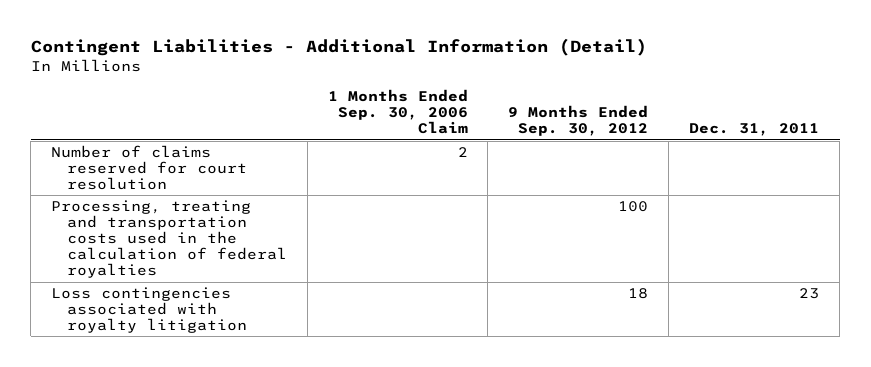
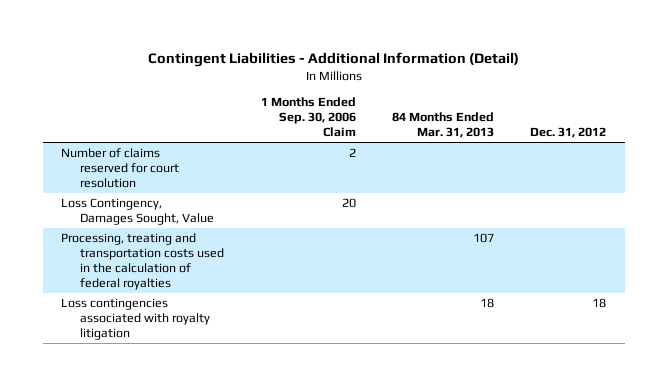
[508,105,649,137] 9 Months Ended Sep. 30, 2012 -> none
[689,123,820,137] Dec. 31, 2011 -> none
none -> [392,112,495,139] 84 Months Ended Mar. 31, 2013
none -> [530,127,607,139] Dec. 31, 2012
none -> [61,197,215,225] Loss Contingency, Damages Sought, Value

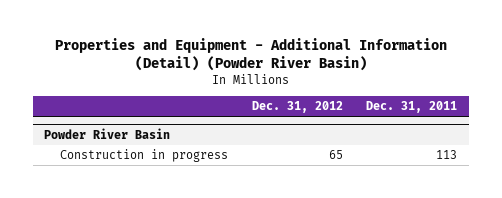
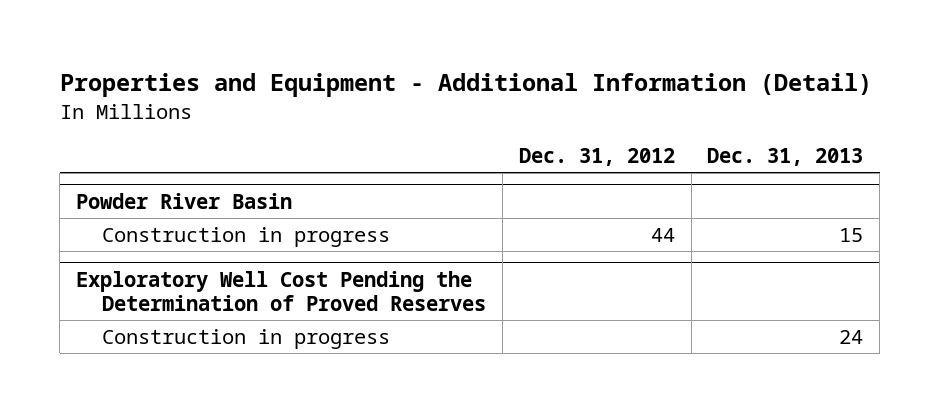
[54,38,447,72] Properties and Equipment - Additional Information (Detail) (Powder River Basin) -> [59,73,872,98] Properties and Equipment - Additional Information (Detail)
[366,100,458,113] Dec. 31, 2011 -> none
none -> [707,147,864,166] Dec. 31, 2013
[328,150,343,160] 65 -> [650,227,675,242] 44
none -> [76,270,487,311] Exploratory Well Cost Pending the Determination of Proved Reserves
none -> [102,328,391,349] Construction in progress

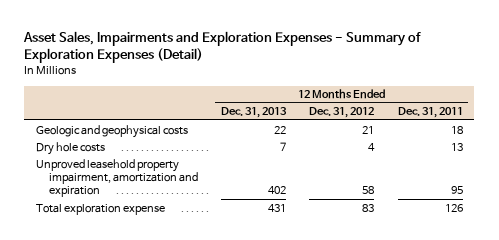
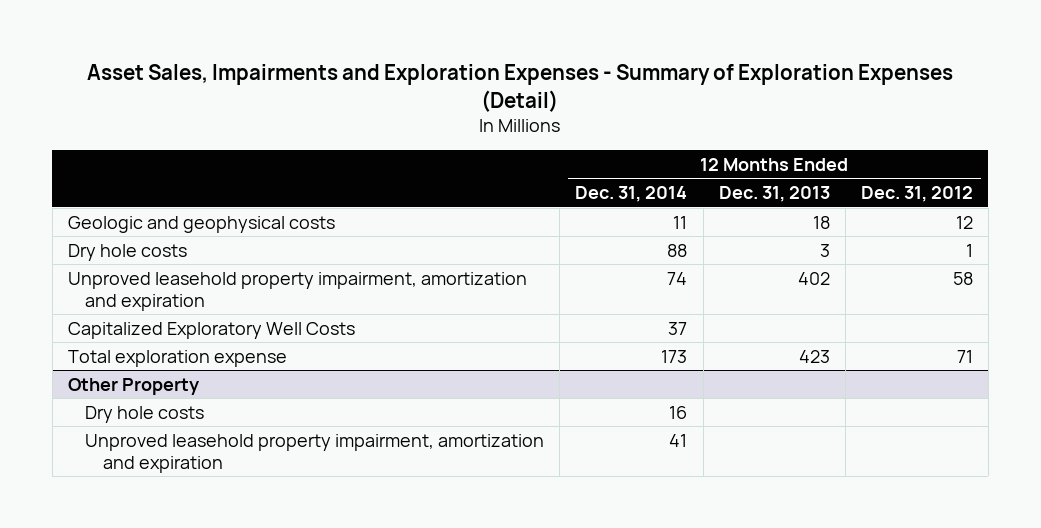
[397,107,463,119] Dec. 31, 2011 -> none
none -> [575,185,688,202] Dec. 31, 2014
[274,125,287,134] 22 -> [812,215,830,229] 18
[362,125,375,134] 21 -> [955,215,973,229] 12
[280,141,287,151] 7 -> [819,243,830,257] 3
[368,142,376,151] 4 -> [965,243,973,257] 1
none -> [67,321,355,339] Capitalized Exploratory Well Costs
[268,203,287,212] 431 -> [798,349,830,363] 423
[362,203,375,212] 83 -> [956,349,973,363] 71
none -> [67,377,199,395] Other Property
none -> [85,405,205,423] Dry hole costs
none -> [85,433,545,473] Unproved leasehold property impairment, amortization and expiration

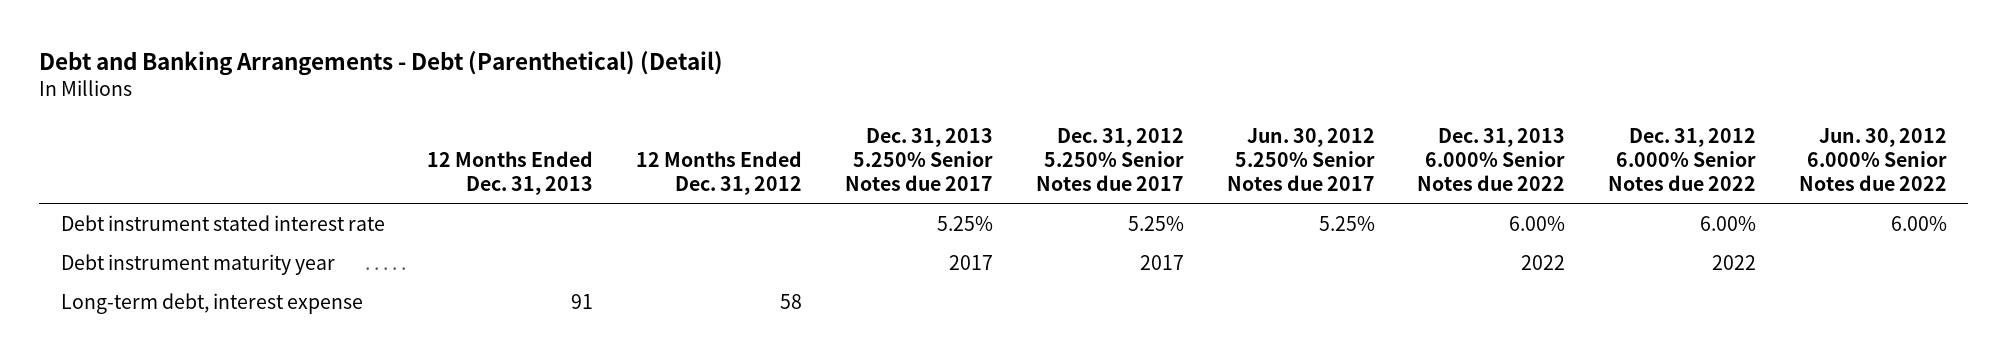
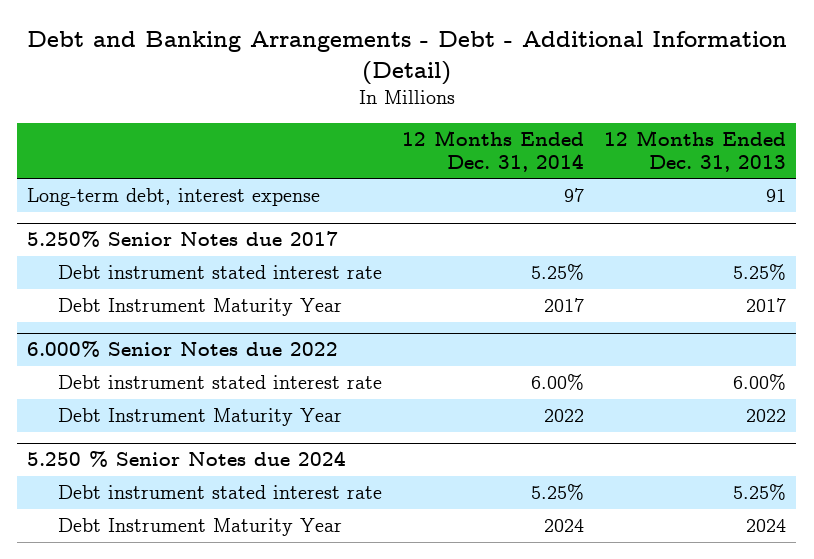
[39,50,724,76] Debt and Banking Arrangements - Debt (Parenthetical) (Detail) -> [26,31,787,85] Debt and Banking Arrangements - Debt - Additional Information (Detail)
[636,150,803,196] 12 Months Ended Dec. 31, 2012 -> none
[844,127,993,192] Dec. 31, 2013 5.250% Senior Notes due 2017 -> none
[1035,127,1184,192] Dec. 31, 2012 5.250% Senior Notes due 2017 -> none
[1226,127,1375,192] Jun. 30, 2012 5.250% Senior Notes due 2017 -> none
[1417,127,1566,192] Dec. 31, 2013 6.000% Senior Notes due 2022 -> none
[1608,127,1757,192] Dec. 31, 2012 6.000% Senior Notes due 2022 -> none
[1798,127,1947,192] Jun. 30, 2012 6.000% Senior Notes due 2022 -> none
none -> [402,130,585,172] 12 Months Ended Dec. 31, 2014
[60,214,385,231] Debt instrument stated interest rate -> none
[60,253,335,275] Debt instrument maturity year -> none
none -> [27,231,339,248] 5.250% Senior Notes due 2017
none -> [57,265,382,280] Debt instrument stated interest rate
none -> [57,298,342,317] Debt Instrument Maturity Year
none -> [27,341,339,358] 6.000% Senior Notes due 2022
none -> [57,375,382,390] Debt instrument stated interest rate
none -> [57,408,342,427] Debt Instrument Maturity Year
none -> [27,451,347,468] 5.250 % Senior Notes due 2024
none -> [57,485,382,500] Debt instrument stated interest rate
none -> [57,518,342,537] Debt Instrument Maturity Year

